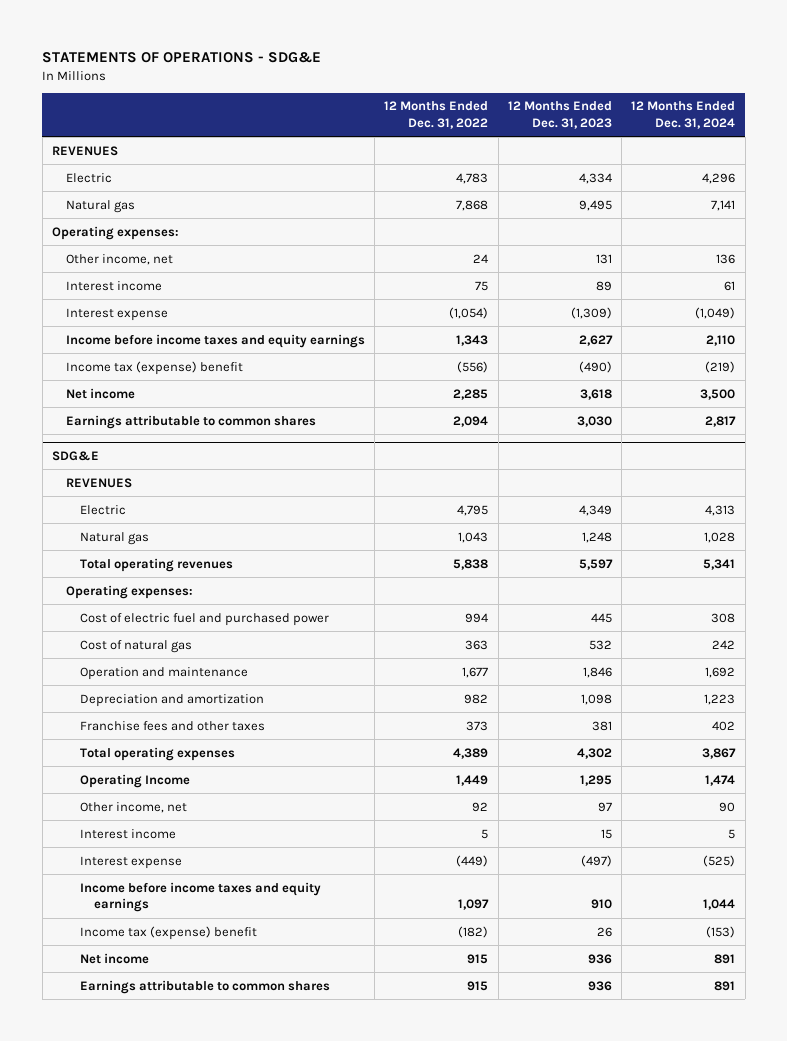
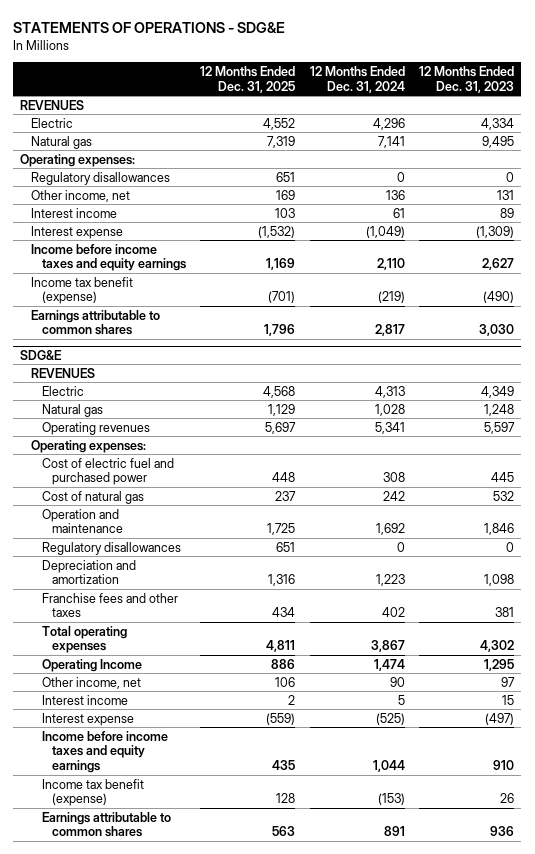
[384,101,489,130] 12 Months Ended Dec. 31, 2022 -> none
none -> [200,66,296,93] 12 Months Ended Dec. 31, 2025
none -> [31,171,171,185] Regulatory disallowances
[65,387,135,399] Net income -> none
[65,360,243,375] Income tax (expense) benefit -> [31,276,134,305] Income tax benefit (expense)
[79,557,233,572] Total operating revenues -> [41,421,150,435] Operating revenues
none -> [41,541,181,555] Regulatory disallowances
[79,952,149,964] Net income -> none
[79,925,257,940] Income tax (expense) benefit -> [41,778,144,807] Income tax benefit (expense)

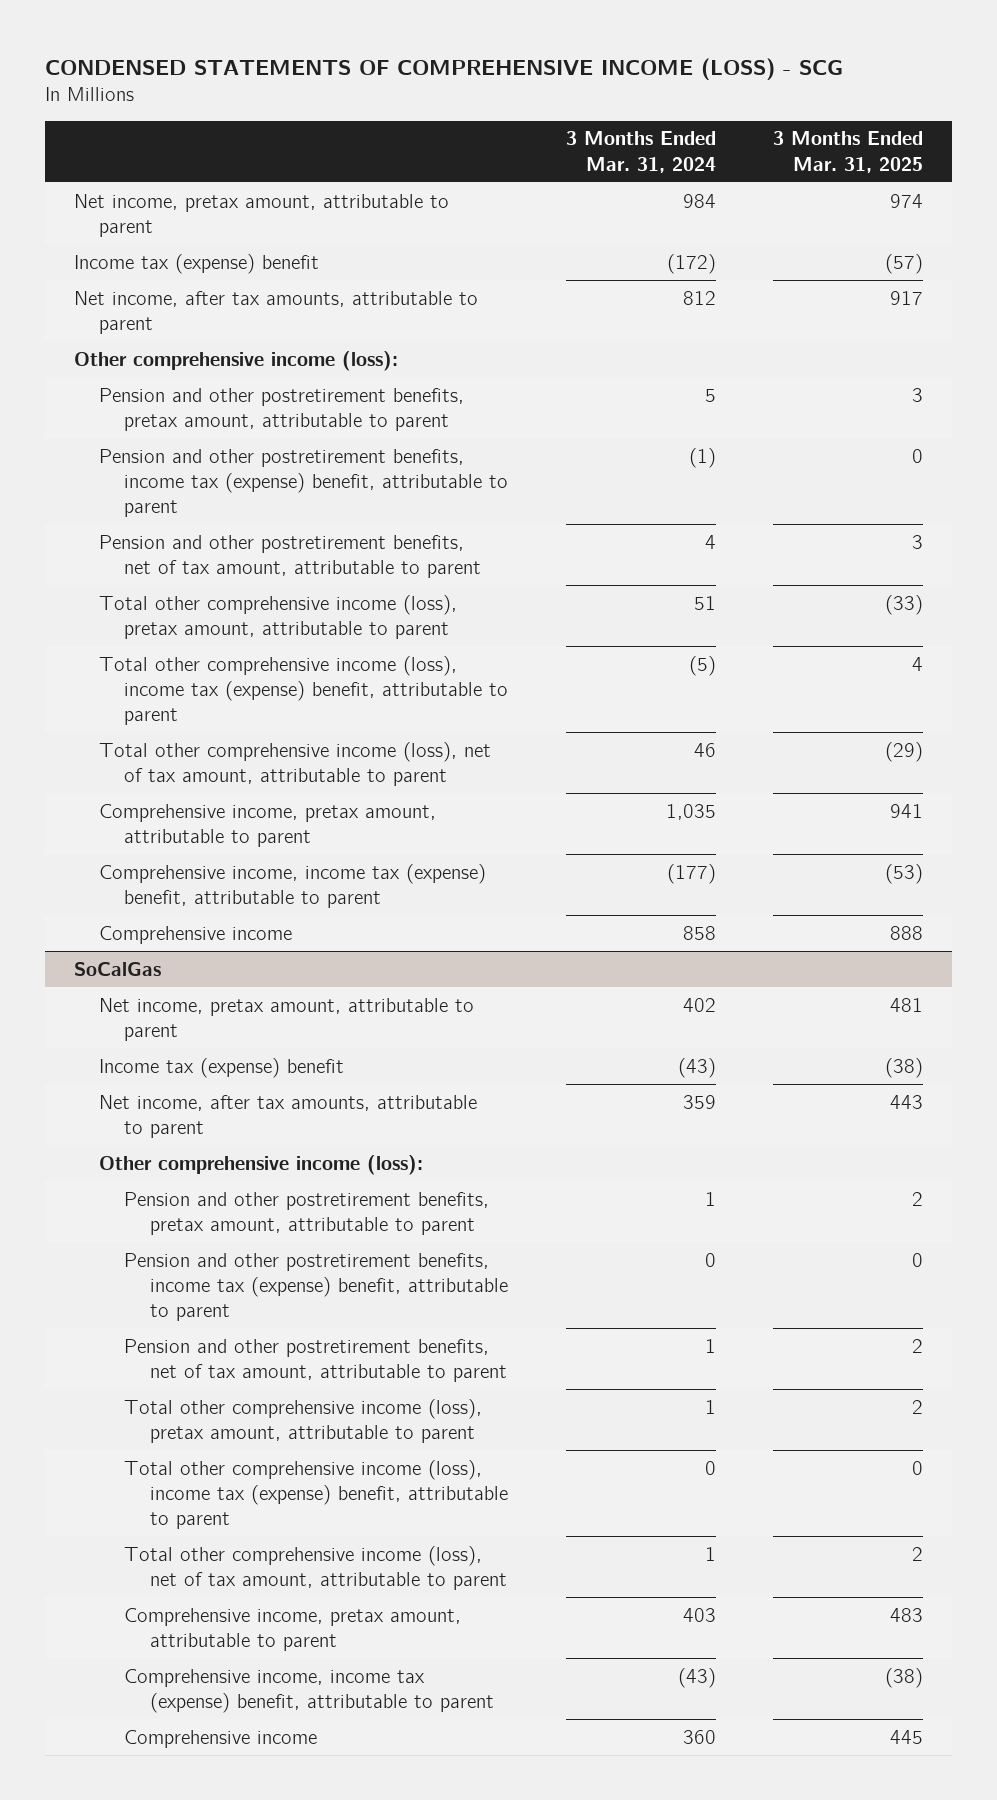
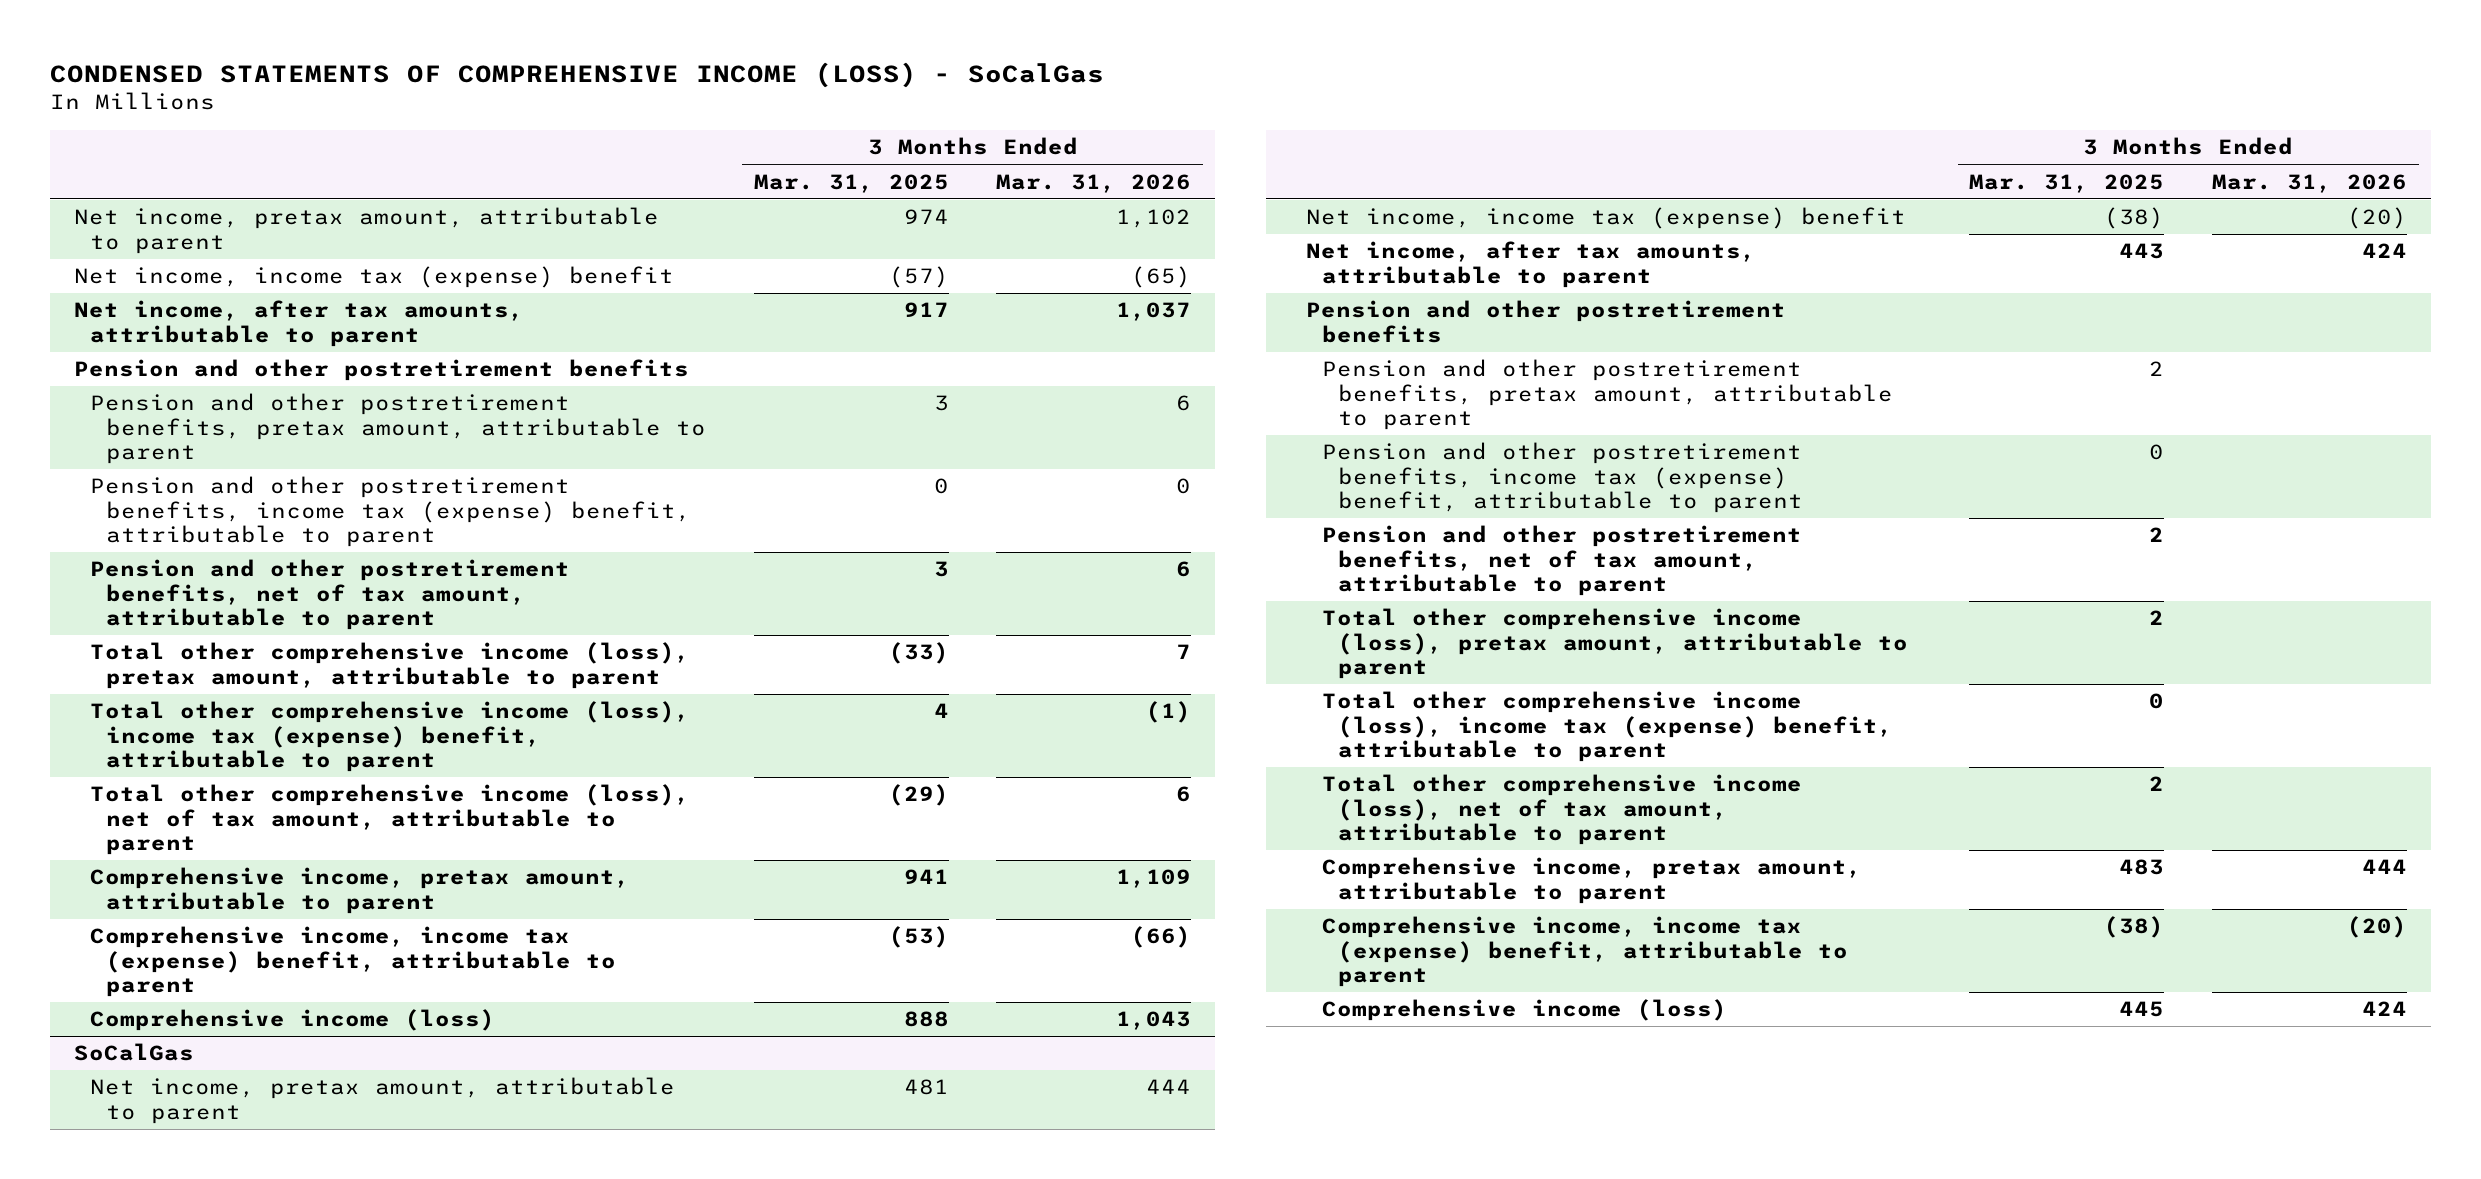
[45,58,844,81] CONDENSED STATEMENTS OF COMPREHENSIVE INCOME (LOSS) - SCG -> [50,61,1105,88] CONDENSED STATEMENTS OF COMPREHENSIVE INCOME (LOSS) - SoCalGas
[565,131,716,173] 3 Months Ended Mar. 31, 2024 -> none
none -> [996,173,1192,193] Mar. 31, 2026
[73,253,319,274] Income tax (expense) benefit -> [73,266,674,289] Net income, income tax (expense) benefit
[73,350,398,371] Other comprehensive income (loss): -> none
none -> [73,359,689,382] Pension and other postretirement benefits
[99,925,293,944] Comprehensive income -> [90,1009,496,1032] Comprehensive income (loss)
[99,1057,345,1078] Income tax (expense) benefit -> [1305,207,1906,230] Net income, income tax (expense) benefit
[99,1154,424,1175] Other comprehensive income (loss): -> none
none -> [1305,300,1786,343] Pension and other postretirement benefits
[124,1729,318,1748] Comprehensive income -> [1322,999,1728,1022] Comprehensive income (loss)

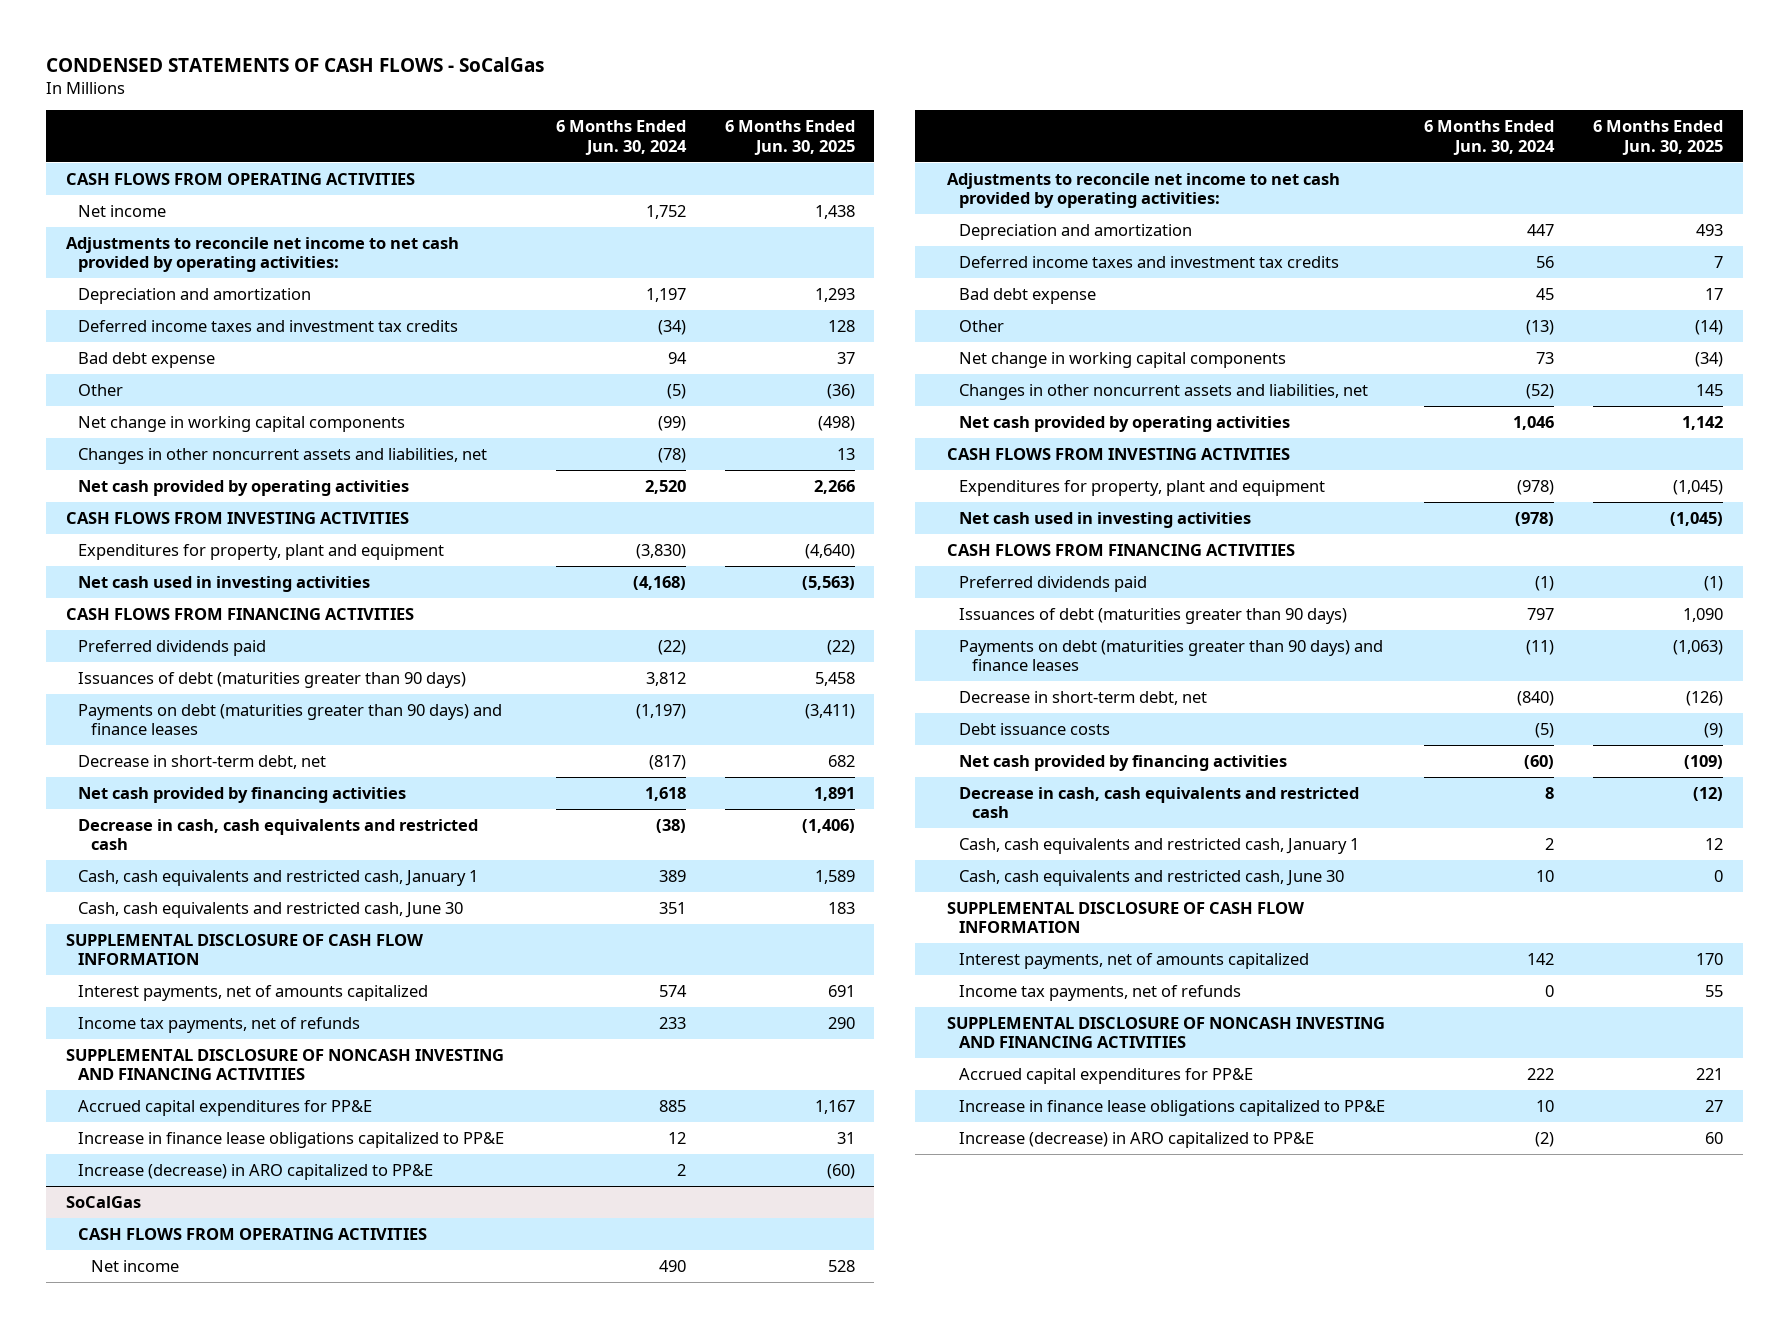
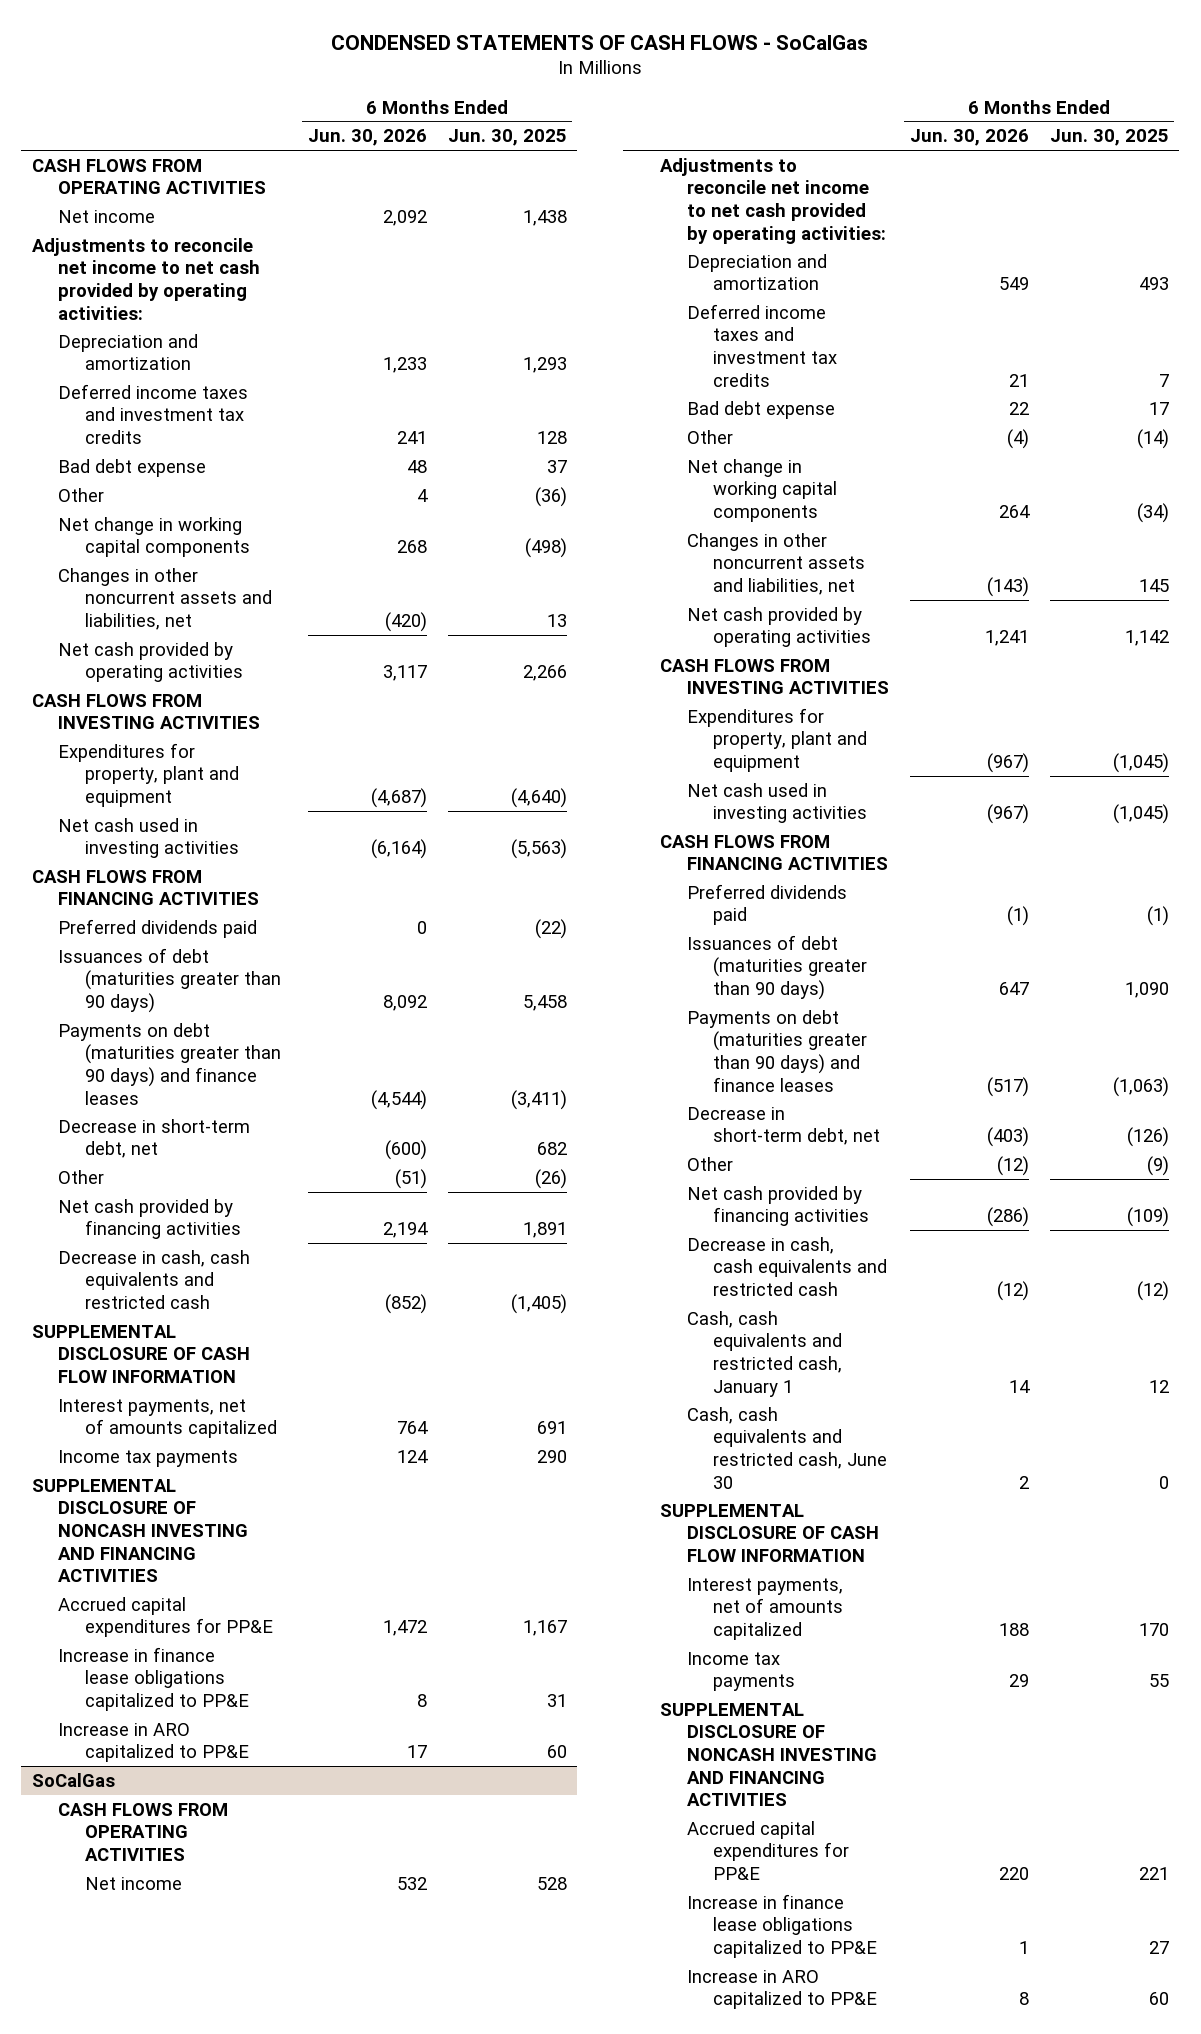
[555,120,687,155] 6 Months Ended Jun. 30, 2024 -> none
none -> [307,129,427,147] Jun. 30, 2026
none -> [58,1169,105,1184] Other
[78,869,479,886] Cash, cash equivalents and restricted cash, January 1 -> none
[78,901,464,918] Cash, cash equivalents and restricted cash, June 30 -> none
[801,818,855,833] (1,406) -> [510,1293,567,1314] (1,405)
[78,1016,361,1033] Income tax payments, net of refunds -> [58,1449,239,1467] Income tax payments
[78,1163,434,1180] Increase (decrease) in ARO capitalized to PP&E -> [58,1722,249,1763] Increase in ARO capitalized to PP&E
[826,1163,855,1179] (60) -> [546,1745,567,1759] 60
[959,722,1111,735] Debt issuance costs -> none
none -> [686,1156,733,1171] Other
[959,984,1242,1001] Income tax payments, net of refunds -> [686,1651,795,1692] Income tax payments
[959,1131,1315,1148] Increase (decrease) in ARO capitalized to PP&E -> [686,1969,877,2010] Increase in ARO capitalized to PP&E

